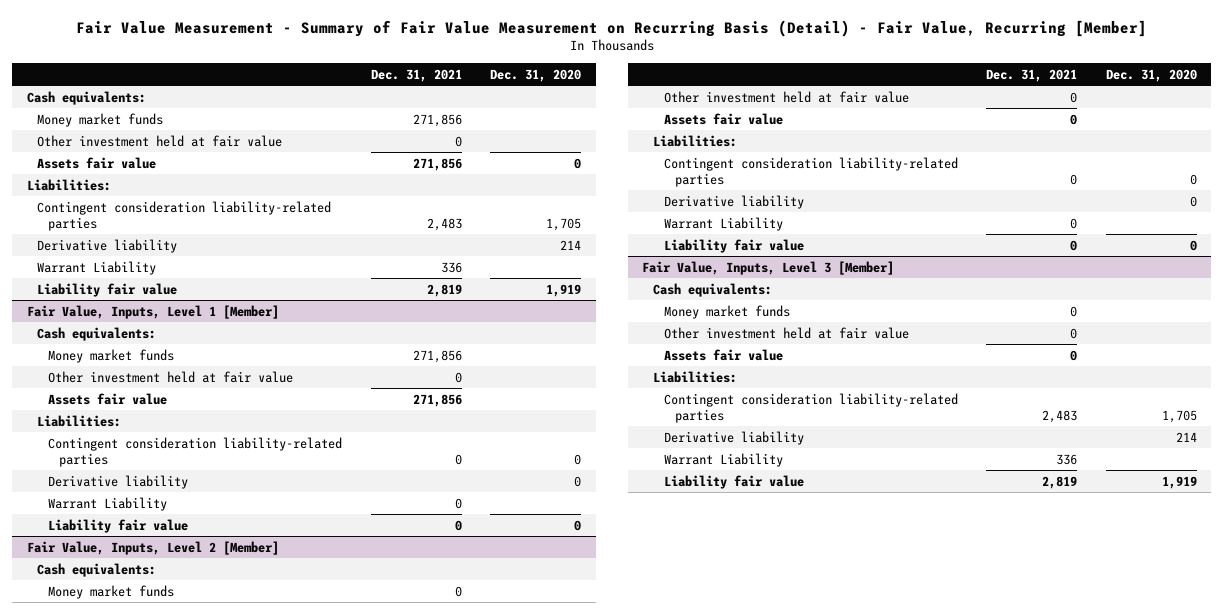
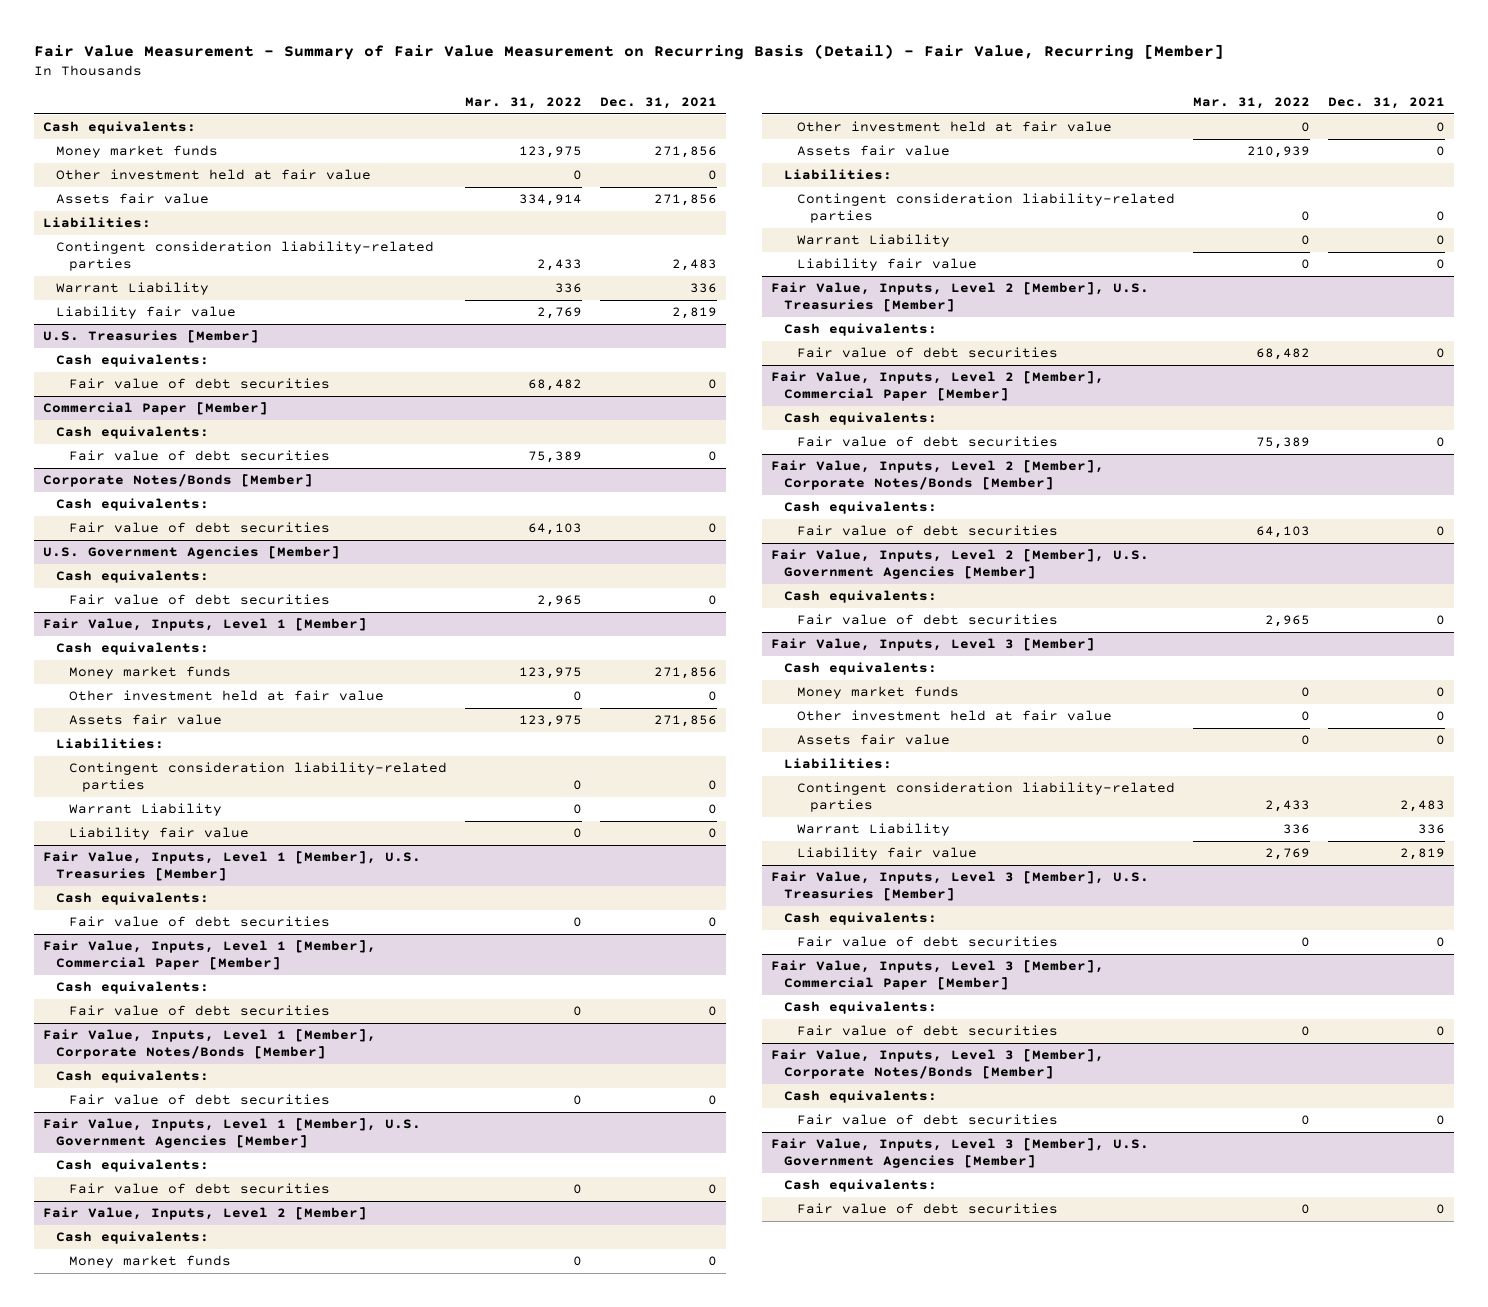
[490,68,582,82] Dec. 31, 2020 -> none
none -> [465,96,583,109] Mar. 31, 2022
[37,238,178,253] Derivative liability -> none
none -> [42,330,259,344] U.S. Treasuries [Member]
none -> [55,354,209,368] Cash equivalents:
none -> [69,378,331,390] Fair value of debt securities
none -> [42,402,268,416] Commercial Paper [Member]
none -> [55,426,209,440] Cash equivalents:
none -> [69,450,331,462] Fair value of debt securities
none -> [42,474,313,488] Corporate Notes/Bonds [Member]
none -> [55,498,209,512] Cash equivalents:
none -> [69,522,331,534] Fair value of debt securities
none -> [42,546,340,560] U.S. Government Agencies [Member]
none -> [55,570,209,584] Cash equivalents:
none -> [69,594,331,606] Fair value of debt securities
[48,474,189,489] Derivative liability -> none
none -> [42,851,421,881] Fair Value, Inputs, Level 1 [Member], U.S. Treasuries [Member]
none -> [55,892,209,906] Cash equivalents:
none -> [69,916,331,928] Fair value of debt securities
none -> [42,940,376,970] Fair Value, Inputs, Level 1 [Member], Commercial Paper [Member]
none -> [55,981,209,995] Cash equivalents:
none -> [69,1005,331,1017] Fair value of debt securities
none -> [42,1029,376,1059] Fair Value, Inputs, Level 1 [Member], Corporate Notes/Bonds [Member]
none -> [55,1070,209,1084] Cash equivalents:
none -> [69,1094,331,1106] Fair value of debt securities
none -> [42,1118,421,1148] Fair Value, Inputs, Level 1 [Member], U.S. Government Agencies [Member]
none -> [55,1159,209,1173] Cash equivalents:
none -> [69,1183,331,1195] Fair value of debt securities
[663,194,804,209] Derivative liability -> none
none -> [771,282,1150,312] Fair Value, Inputs, Level 2 [Member], U.S. Treasuries [Member]
none -> [784,323,938,337] Cash equivalents:
none -> [797,347,1059,359] Fair value of debt securities
none -> [771,371,1105,401] Fair Value, Inputs, Level 2 [Member], Commercial Paper [Member]
none -> [784,412,938,426] Cash equivalents:
none -> [797,436,1059,448] Fair value of debt securities
none -> [771,460,1105,490] Fair Value, Inputs, Level 2 [Member], Corporate Notes/Bonds [Member]
none -> [784,501,938,515] Cash equivalents:
none -> [797,525,1059,537] Fair value of debt securities
none -> [771,549,1150,579] Fair Value, Inputs, Level 2 [Member], U.S. Government Agencies [Member]
none -> [784,590,938,604] Cash equivalents:
none -> [797,614,1059,626] Fair value of debt securities
[663,430,804,445] Derivative liability -> none
none -> [771,871,1150,901] Fair Value, Inputs, Level 3 [Member], U.S. Treasuries [Member]
none -> [784,912,938,926] Cash equivalents:
none -> [797,936,1059,948] Fair value of debt securities
none -> [771,960,1105,990] Fair Value, Inputs, Level 3 [Member], Commercial Paper [Member]
none -> [784,1001,938,1015] Cash equivalents:
none -> [797,1025,1059,1037] Fair value of debt securities
none -> [771,1049,1105,1079] Fair Value, Inputs, Level 3 [Member], Corporate Notes/Bonds [Member]
none -> [784,1090,938,1104] Cash equivalents:
none -> [797,1114,1059,1126] Fair value of debt securities
none -> [771,1138,1150,1168] Fair Value, Inputs, Level 3 [Member], U.S. Government Agencies [Member]
none -> [784,1179,938,1193] Cash equivalents:
none -> [797,1203,1059,1215] Fair value of debt securities

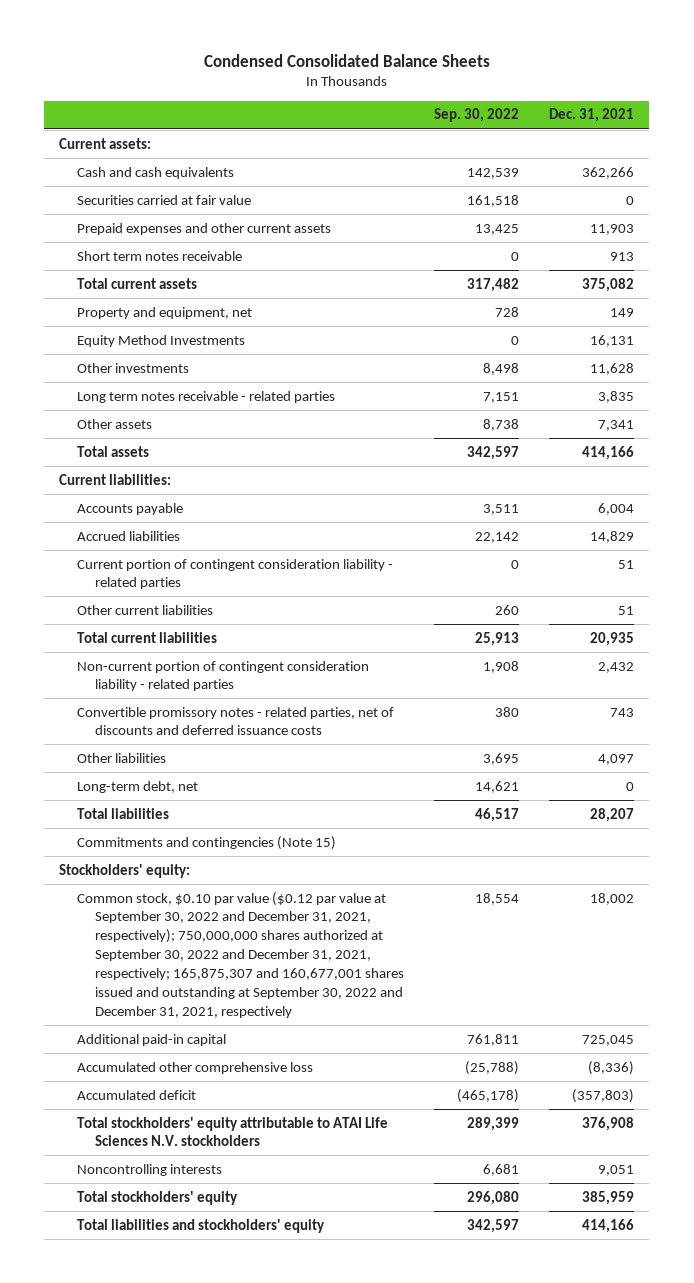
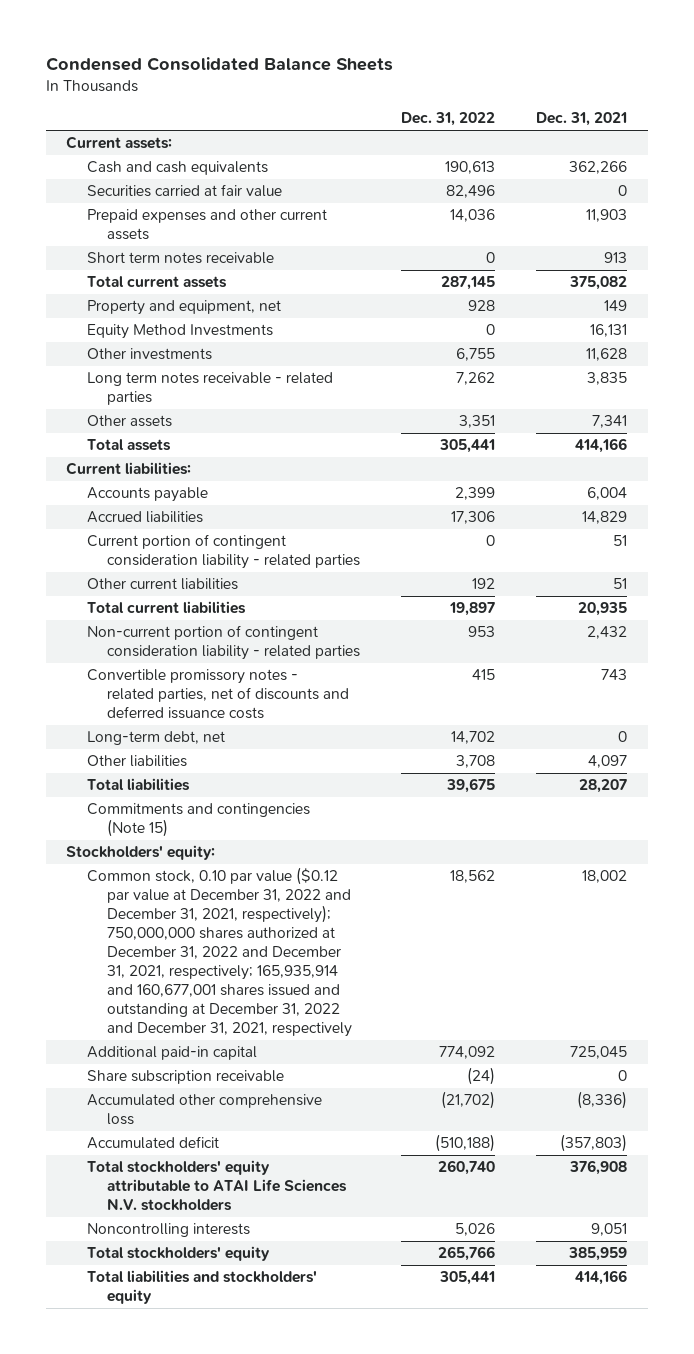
[434,108,520,123] Sep. 30, 2022 -> none
none -> [401,112,496,127] Dec. 31, 2022
[77,752,167,763] Other liabilities -> [86,755,187,768] Other liabilities
[77,891,405,1018] Common stock, $0.10 par value ($0.12 par value at September 30, 2022 and December 31, 2021, respectively); 750,000,000 shares authorized at September 30, 2022 and December 31, 2021, respectively; 165,875,307 and 160,677,001 shares issued and outstanding at September 30, 2022 and December 31, 2021, respectively -> [86,867,352,1038] Common stock, 0.10 par value ($0.12 par value at December 31, 2022 and December 31, 2021, respectively); 750,000,000 shares authorized at December 31, 2022 and December 31, 2021, respectively; 165,935,914 and 160,677,001 shares issued and outstanding at December 31, 2022 and December 31, 2021, respectively
none -> [86,1070,284,1085] Share subscription receivable

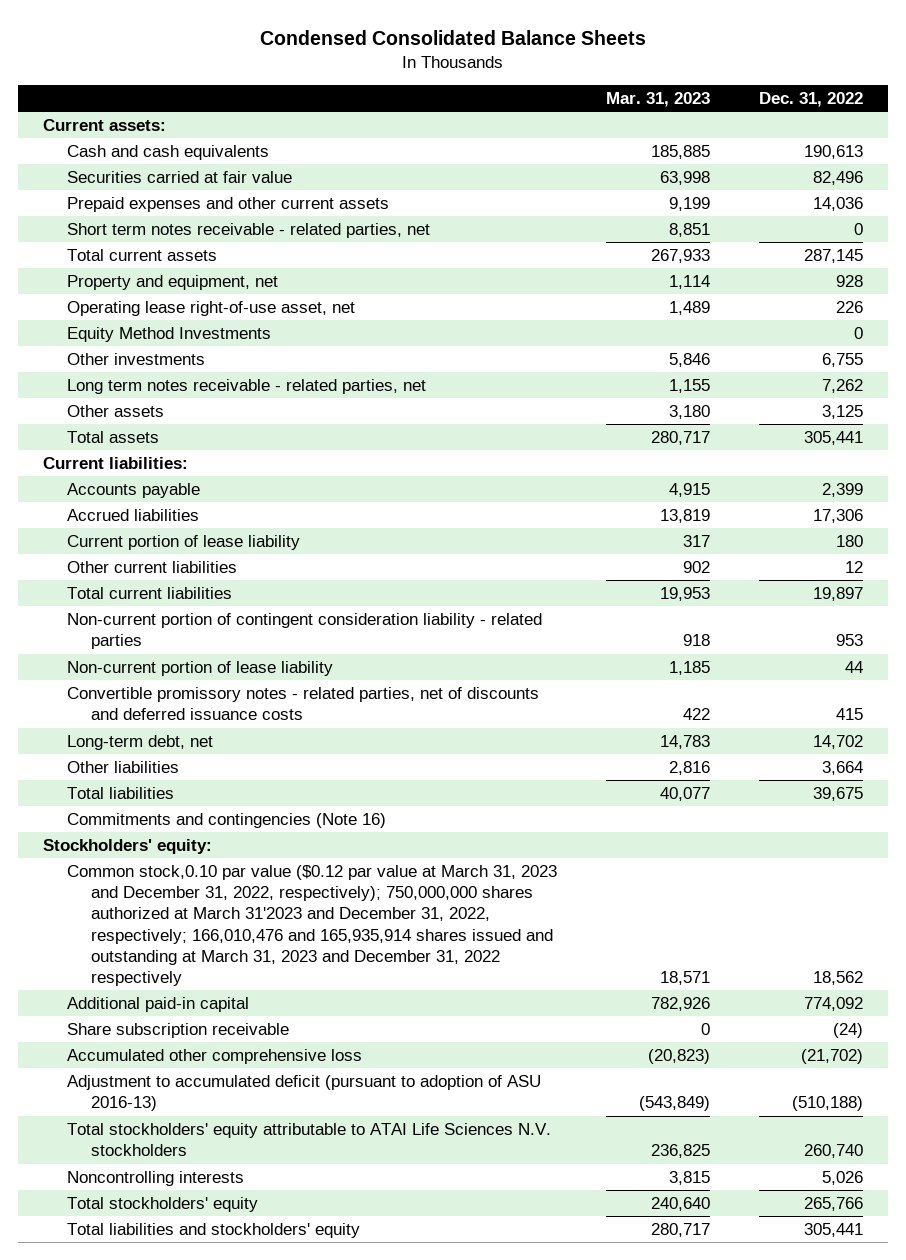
[536,112,628,127] Dec. 31, 2021 -> none
none -> [605,91,710,107] Mar. 31, 2023
[86,252,274,265] Short term notes receivable -> [66,223,430,239] Short term notes receivable - related parties, net
none -> [66,301,355,317] Operating lease right-of-use asset, net
[86,372,333,406] Long term notes receivable - related parties -> [66,379,426,395] Long term notes receivable - related parties, net
[459,415,496,429] 3,351 -> [822,405,864,420] 3,125
[86,534,360,570] Current portion of contingent consideration liability - related parties -> none
none -> [66,535,300,551] Current portion of lease liability
[472,578,496,590] 192 -> [845,561,864,574] 12
none -> [66,661,333,677] Non-current portion of lease liability
[456,755,496,769] 3,708 -> [822,761,864,776] 3,664
[86,803,310,838] Commitments and contingencies (Note 15) -> [66,813,386,829] Commitments and contingencies (Note 16)
[86,867,352,1038] Common stock, 0.10 par value ($0.12 par value at December 31, 2022 and December 31, 2021, respectively); 750,000,000 shares authorized at December 31, 2022 and December 31, 2021, respectively; 165,935,914 and 160,677,001 shares issued and outstanding at December 31, 2022 and December 31, 2021, respectively -> [66,865,557,986] Common stock,0.10 par value ($0.12 par value at March 31, 2023 and December 31, 2022, respectively); 750,000,000 shares authorized at March 31'2023 and December 31, 2022, respectively; 166,010,476 and 165,935,914 shares issued and outstanding at March 31, 2023 and December 31, 2022 respectively
[86,1136,219,1150] Accumulated deficit -> [66,1075,541,1112] Adjustment to accumulated deficit (pursuant to adoption of ASU 2016-13)

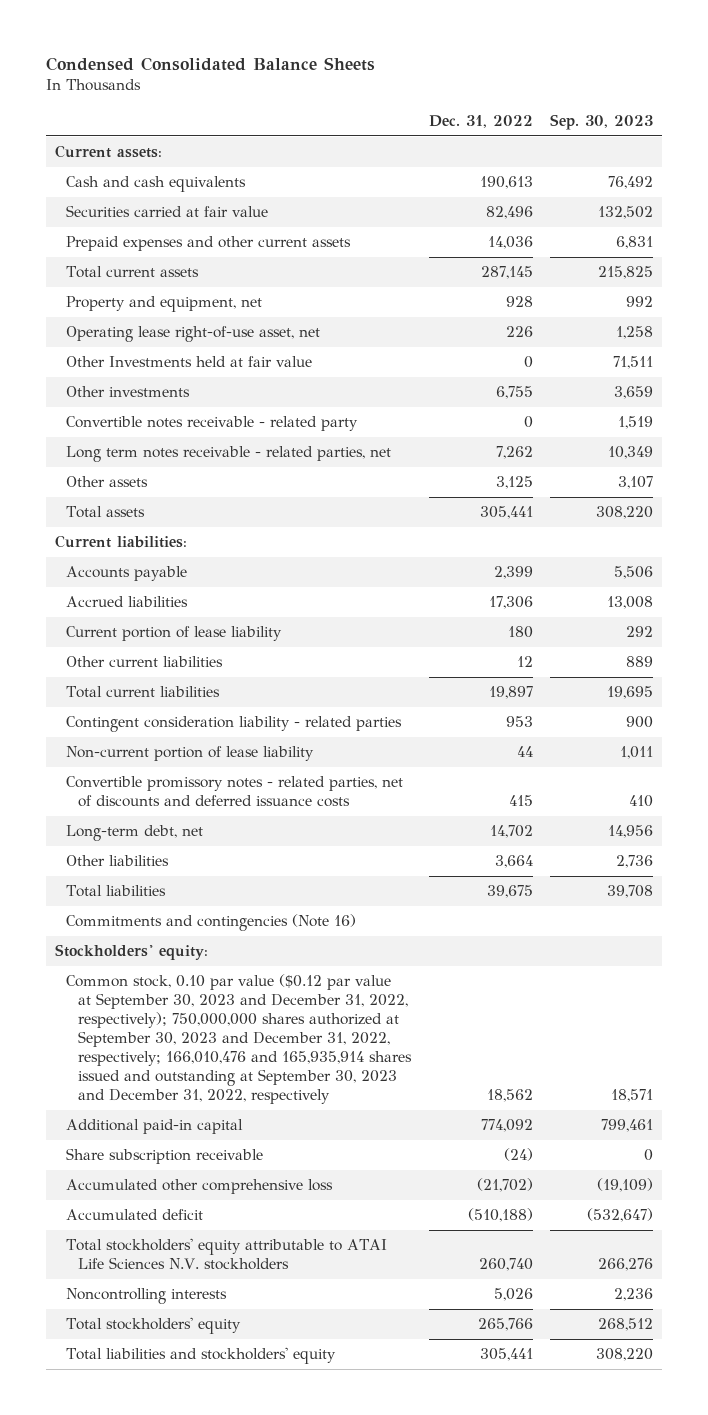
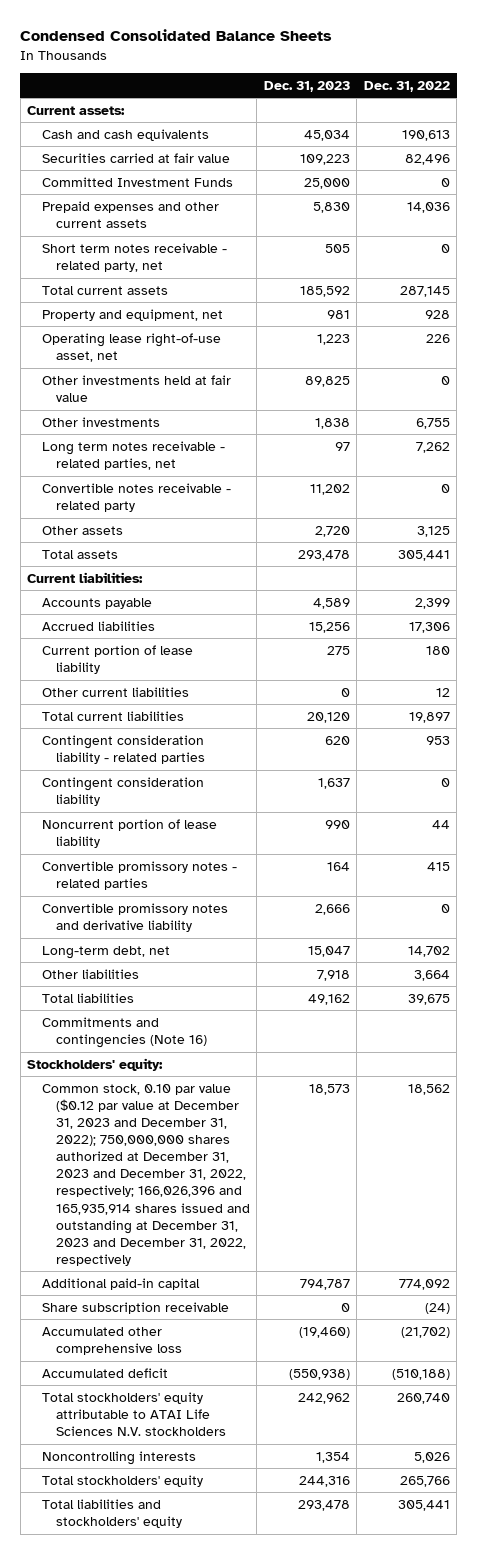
[550,113,654,130] Sep. 30, 2023 -> none
none -> [263,80,350,92] Dec. 31, 2023
none -> [41,176,233,187] Committed Investment Funds
none -> [41,242,227,272] Short term notes receivable - related party, net
[66,356,313,368] Other Investments held at fair value -> [41,374,231,402] Other investments held at fair value
[66,416,359,432] Convertible notes receivable - related party -> [41,482,231,512] Convertible notes receivable - related party
none -> [41,776,204,806] Contingent consideration liability
[66,746,315,762] Non-current portion of lease liability -> [41,818,217,848] Noncurrent portion of lease liability
[66,776,404,808] Convertible promissory notes - related parties, net of discounts and deferred issuance costs -> [41,860,237,890] Convertible promissory notes - related parties
none -> [41,902,228,932] Convertible promissory notes and derivative liability
[66,974,412,1105] Common stock, 0.10 par value ($0.12 par value at September 30, 2023 and December 31, 2022, respectively); 750,000,000 shares authorized at September 30, 2023 and December 31, 2022, respectively; 166,010,476 and 165,935,914 shares issued and outstanding at September 30, 2023 and December 31, 2022, respectively -> [41,1083,250,1266] Common stock, 0.10 par value ($0.12 par value at December 31, 2023 and December 31, 2022); 750,000,000 shares authorized at December 31, 2023 and December 31, 2022, respectively; 166,026,396 and 165,935,914 shares issued and outstanding at December 31, 2023 and December 31, 2022, respectively

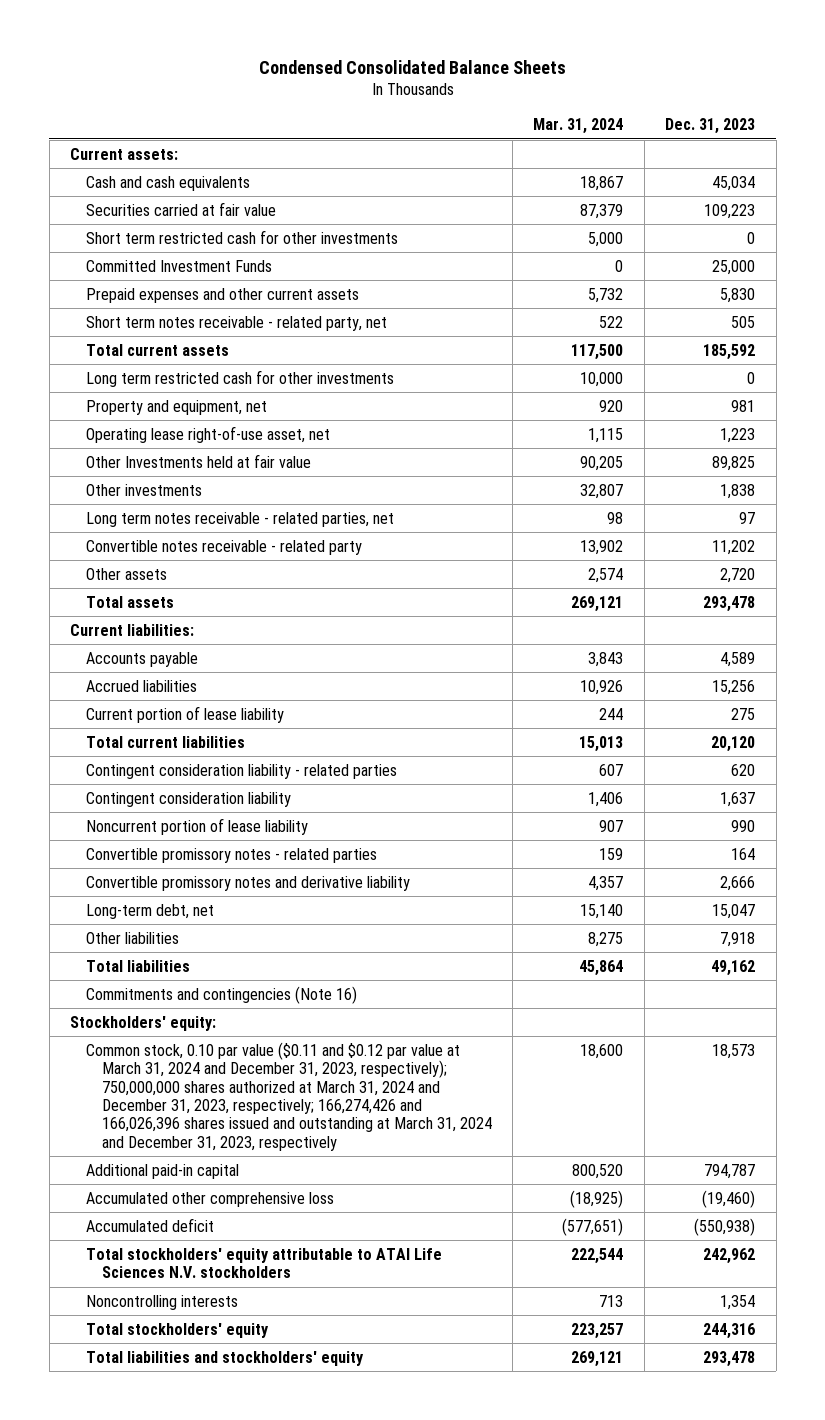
[363,80,450,92] Dec. 31, 2022 -> none
none -> [533,118,624,135] Mar. 31, 2024
none -> [85,229,398,244] Short term restricted cash for other investments
none -> [85,369,394,387] Long term restricted cash for other investments
[41,374,231,402] Other investments held at fair value -> [85,453,311,468] Other Investments held at fair value
[41,686,189,697] Other current liabilities -> none
[41,1083,250,1266] Common stock, 0.10 par value ($0.12 par value at December 31, 2023 and December 31, 2022); 750,000,000 shares authorized at December 31, 2023 and December 31, 2022, respectively; 166,026,396 and 165,935,914 shares issued and outstanding at December 31, 2023 and December 31, 2022, respectively -> [85,1041,492,1151] Common stock, 0.10 par value ($0.11 and $0.12 par value at March 31, 2024 and December 31, 2023, respectively); 750,000,000 shares authorized at March 31, 2024 and December 31, 2023, respectively; 166,274,426 and 166,026,396 shares issued and outstanding at March 31, 2024 and December 31, 2023, respectively
[41,1301,229,1314] Share subscription receivable -> none

